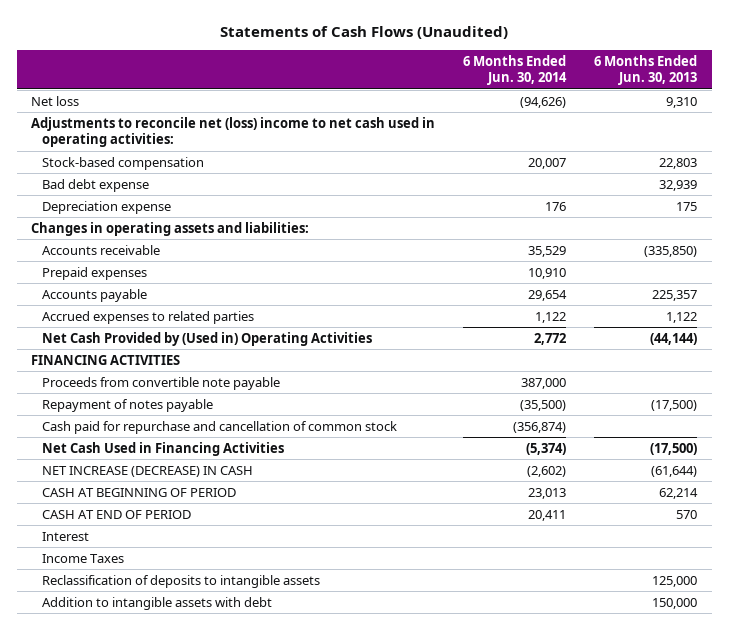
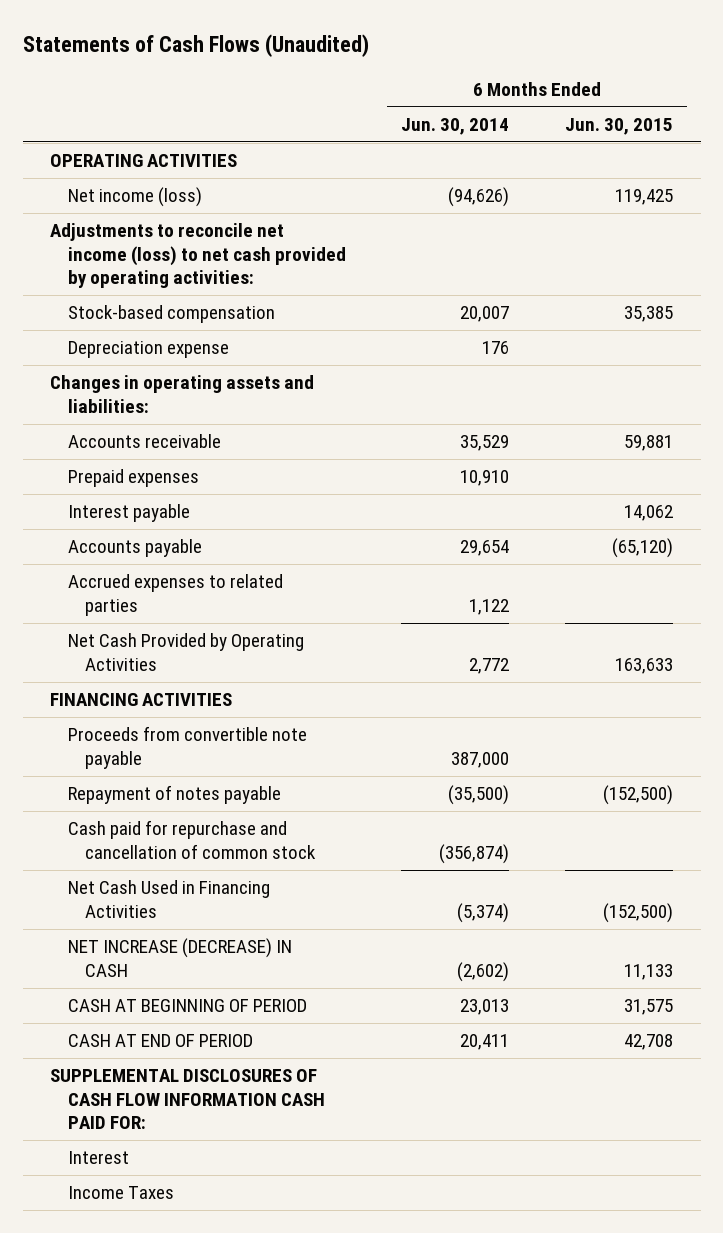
[594,54,698,86] 6 Months Ended Jun. 30, 2013 -> none
none -> [564,118,673,136] Jun. 30, 2015
none -> [50,154,238,168] OPERATING ACTIVITIES
[31,95,80,106] Net loss -> [67,187,202,208] Net income (loss)
[31,116,436,148] Adjustments to reconcile net (loss) income to net cash used in operating activities: -> [50,223,346,289] Adjustments to reconcile net income (loss) to net cash provided by operating activities:
[42,178,150,192] Bad debt expense -> none
none -> [67,504,190,523] Interest payable
[42,331,373,346] Net Cash Provided by (Used in) Operating Activities -> [67,633,304,671] Net Cash Provided by Operating Activities
none -> [50,1069,325,1130] SUPPLEMENTAL DISCLOSURES OF CASH FLOW INFORMATION CASH PAID FOR:
[42,574,321,588] Reclassification of deposits to intangible assets -> none
[42,596,273,610] Addition to intangible assets with debt -> none

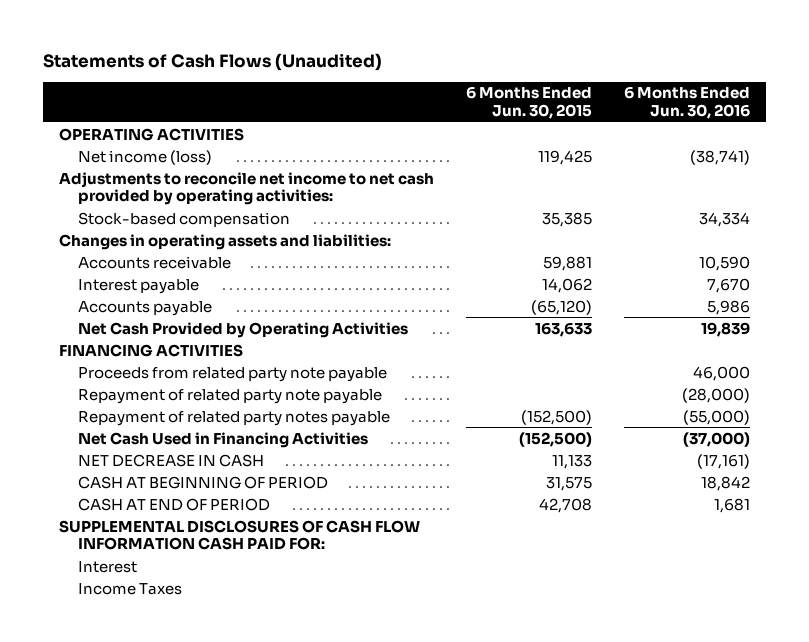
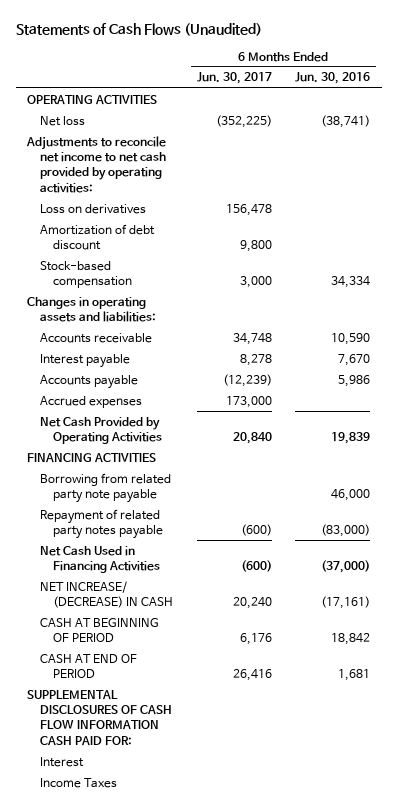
[466,86,593,120] 6 Months Ended Jun. 30, 2015 -> none
none -> [196,72,272,85] Jun. 30, 2017
[77,149,212,165] Net income (loss) -> [40,115,86,126] Net loss
none -> [40,203,147,214] Loss on derivatives
none -> [40,223,156,250] Amortization of debt discount
none -> [40,395,143,408] Accrued expenses
[77,388,382,404] Repayment of related party note payable -> none
[77,366,387,382] Proceeds from related party note payable -> [40,472,172,503] Borrowing from related party note payable
[682,409,750,425] (55,000) -> [320,523,370,537] (83,000)
[77,453,264,467] NET DECREASE IN CASH -> [40,580,174,608] NET INCREASE/ (DECREASE) IN CASH

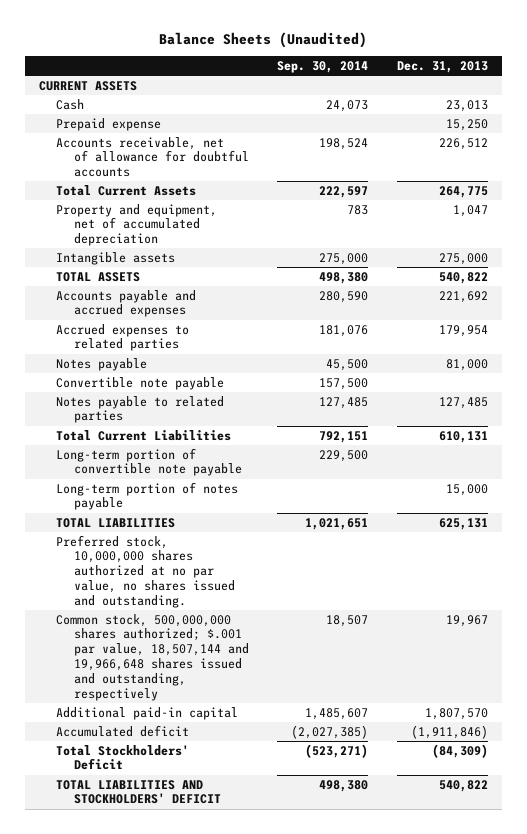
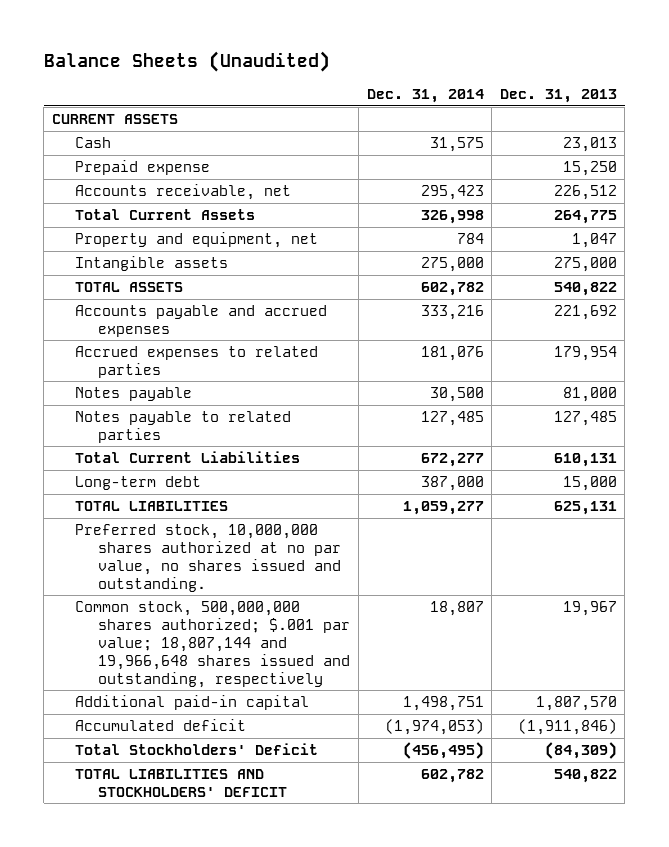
[277,61,369,74] Sep. 30, 2014 -> none
none -> [366,89,484,104] Dec. 31, 2014
[56,136,249,178] Accounts receivable, net of allowance for doubtful accounts -> [75,184,292,201] Accounts receivable, net
[56,203,218,247] Property and equipment, net of accumulated depreciation -> [75,232,319,249] Property and equipment, net
[56,376,225,390] Convertible note payable -> none
[56,447,242,477] Long-term portion of convertible note payable -> none
[56,481,239,511] Long-term portion of notes payable -> [75,476,202,491] Long-term debt
[56,613,249,701] Common stock, 500,000,000 shares authorized; $.001 par value, 18,507,144 and 19,966,648 shares issued and outstanding, respectively -> [75,601,351,688] Common stock, 500,000,000 shares authorized; $.001 par value; 18,807,144 and 19,966,648 shares issued and outstanding, respectively

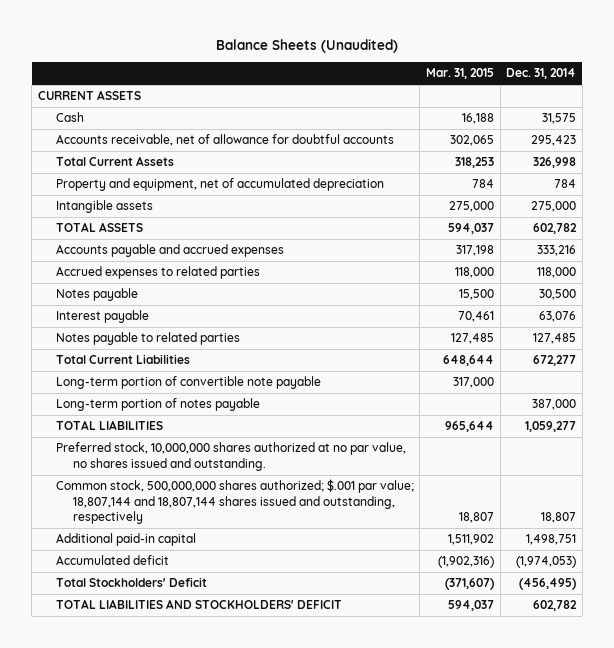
[499,89,617,104] Dec. 31, 2013 -> none
none -> [425,68,494,80] Mar. 31, 2015
[75,160,211,176] Prepaid expense -> none
[75,184,292,201] Accounts receivable, net -> [55,134,394,147] Accounts receivable, net of allowance for doubtful accounts
[75,232,319,249] Property and equipment, net -> [55,178,384,192] Property and equipment, net of accumulated depreciation
[420,346,484,362] 181,076 -> [537,267,577,279] 118,000
none -> [55,310,149,324] Interest payable
none -> [55,376,321,390] Long-term portion of convertible note payable
[75,476,202,491] Long-term debt -> [55,398,260,412] Long-term portion of notes payable
[75,601,351,688] Common stock, 500,000,000 shares authorized; $.001 par value; 18,807,144 and 19,966,648 shares issued and outstanding, respectively -> [55,479,414,524] Common stock, 500,000,000 shares authorized; $.001 par value; 18,807,144 and 18,807,144 shares issued and outstanding, respectively

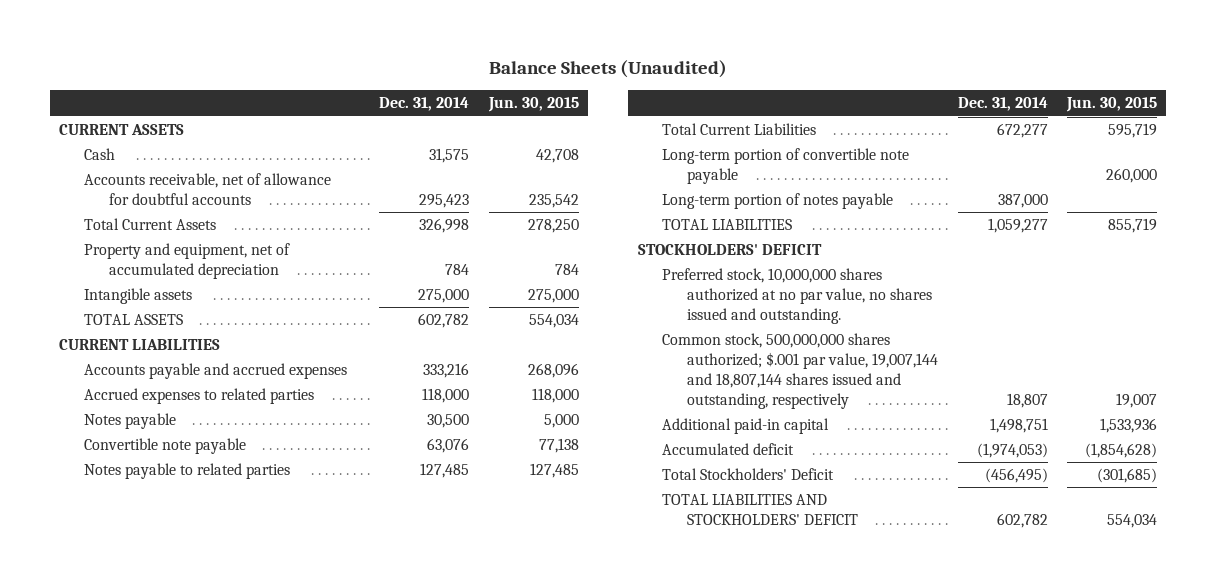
[425,68,494,80] Mar. 31, 2015 -> none
none -> [487,97,579,113] Jun. 30, 2015
none -> [59,338,221,350] CURRENT LIABILITIES
[55,310,149,324] Interest payable -> [84,437,247,454] Convertible note payable
none -> [637,243,822,255] STOCKHOLDERS' DEFICIT
[55,479,414,524] Common stock, 500,000,000 shares authorized; $.001 par value; 18,807,144 and 18,807,144 shares issued and outstanding, respectively -> [662,332,939,409] Common stock, 500,000,000 shares authorized; $.001 par value, 19,007,144 and 18,807,144 shares issued and outstanding, respectively

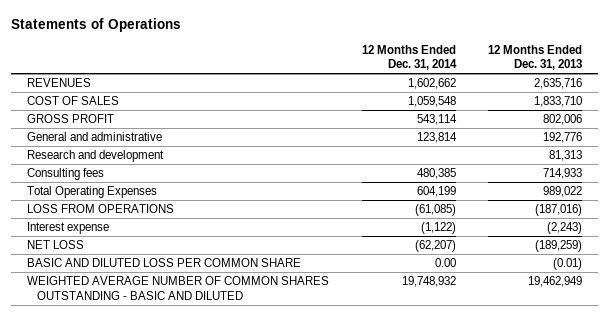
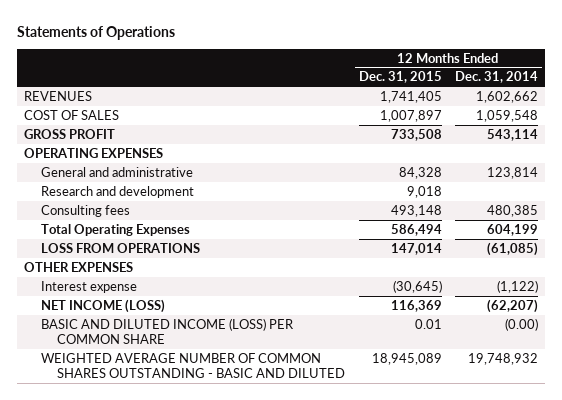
[488,44,583,71] 12 Months Ended Dec. 31, 2013 -> none
none -> [358,71,442,84] Dec. 31, 2015
none -> [24,147,164,158] OPERATING EXPENSES
none -> [24,261,134,272] OTHER EXPENSES
[27,240,85,250] NET LOSS -> [40,298,165,313] NET INCOME (LOSS)
[27,258,302,268] BASIC AND DILUTED LOSS PER COMMON SHARE -> [40,317,294,344] BASIC AND DILUTED INCOME (LOSS) PER COMMON SHARE
[434,258,456,268] 0.00 -> [505,317,539,331] (0.00)

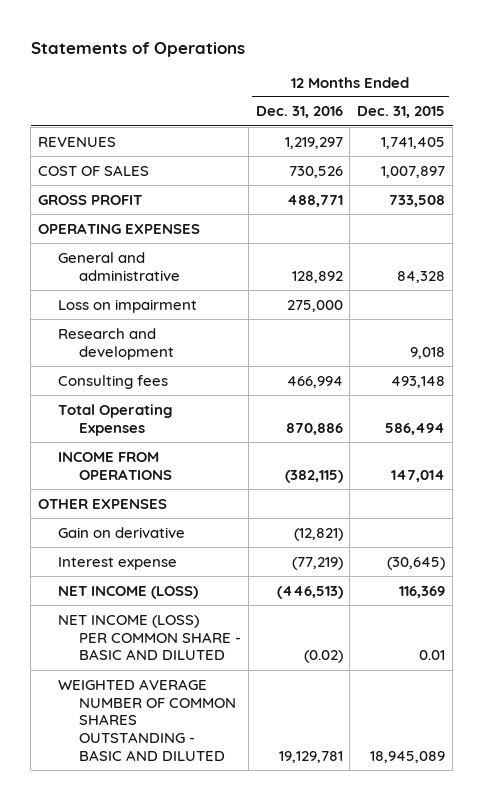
[455,71,539,84] Dec. 31, 2014 -> none
none -> [255,106,343,119] Dec. 31, 2016
none -> [58,298,198,313] Loss on impairment
[40,242,200,253] LOSS FROM OPERATIONS -> [58,451,172,480] INCOME FROM OPERATIONS
none -> [58,526,186,538] Gain on derivative
[40,317,294,344] BASIC AND DILUTED INCOME (LOSS) PER COMMON SHARE -> [58,614,241,661] NET INCOME (LOSS) PER COMMON SHARE - BASIC AND DILUTED

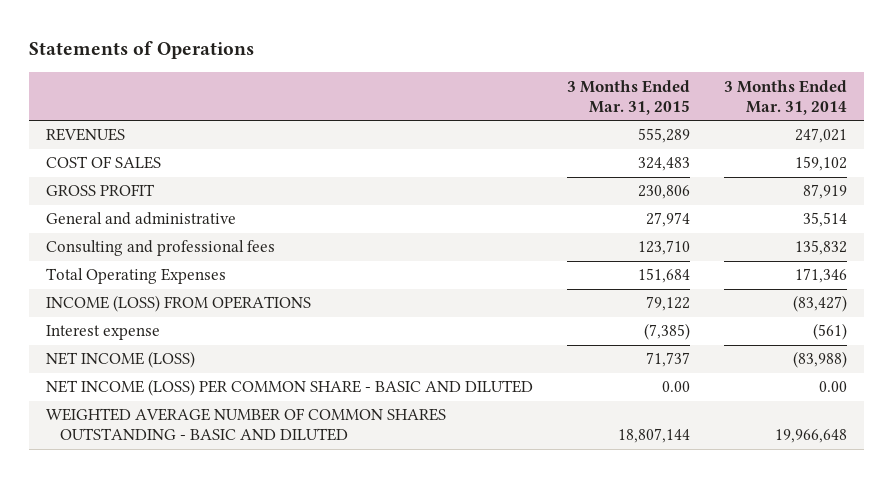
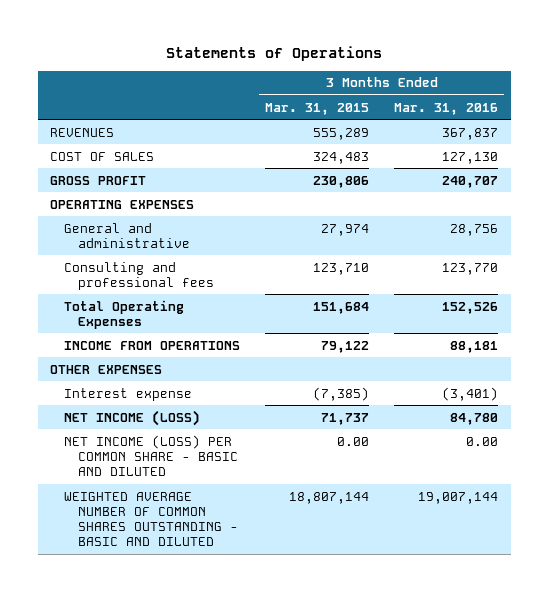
[724,79,848,115] 3 Months Ended Mar. 31, 2014 -> none
none -> [394,102,499,115] Mar. 31, 2016
none -> [50,199,195,209] OPERATING EXPENSES
[46,295,312,313] INCOME (LOSS) FROM OPERATIONS -> [64,340,241,350] INCOME FROM OPERATIONS
none -> [50,364,163,374] OTHER EXPENSES

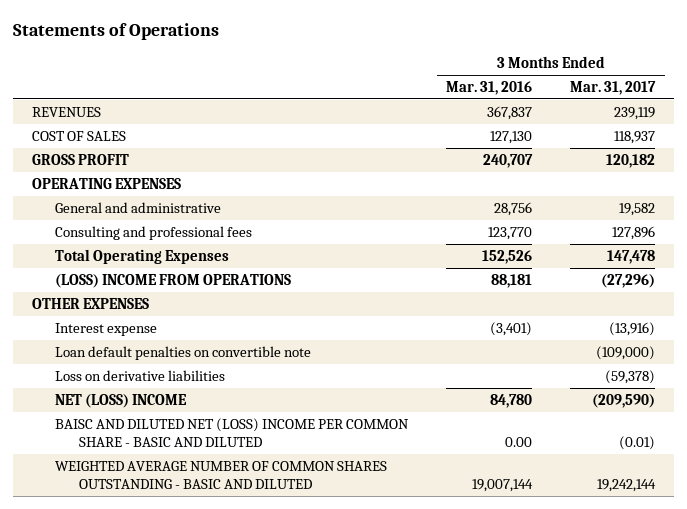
[265,102,370,115] Mar. 31, 2015 -> none
none -> [570,80,657,95] Mar. 31, 2017
[64,340,241,350] INCOME FROM OPERATIONS -> [55,273,292,288] (LOSS) INCOME FROM OPERATIONS
none -> [55,345,312,360] Loan default penalties on convertible note
none -> [55,369,226,381] Loss on derivative liabilities
[64,409,201,426] NET INCOME (LOSS) -> [55,393,188,408] NET (LOSS) INCOME
[64,434,239,477] NET INCOME (LOSS) PER COMMON SHARE - BASIC AND DILUTED -> [55,417,410,448] BAISC AND DILUTED NET (LOSS) INCOME PER COMMON SHARE - BASIC AND DILUTED

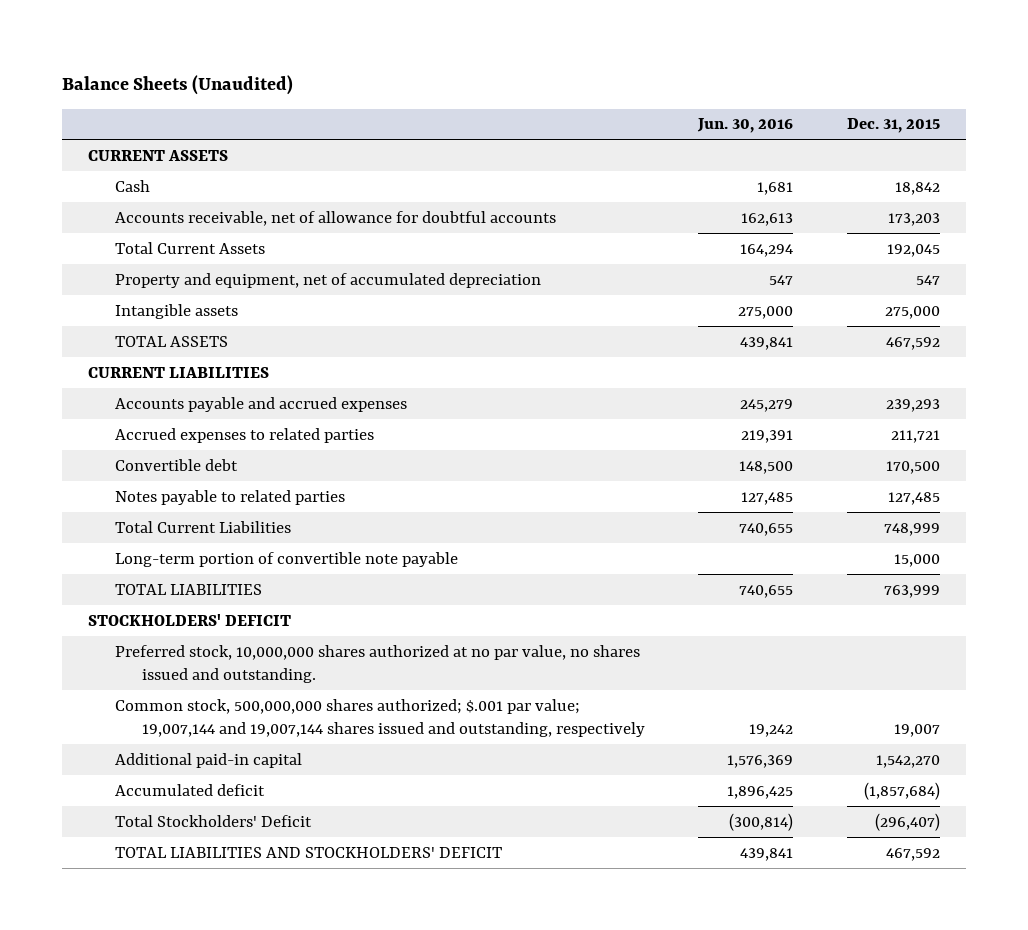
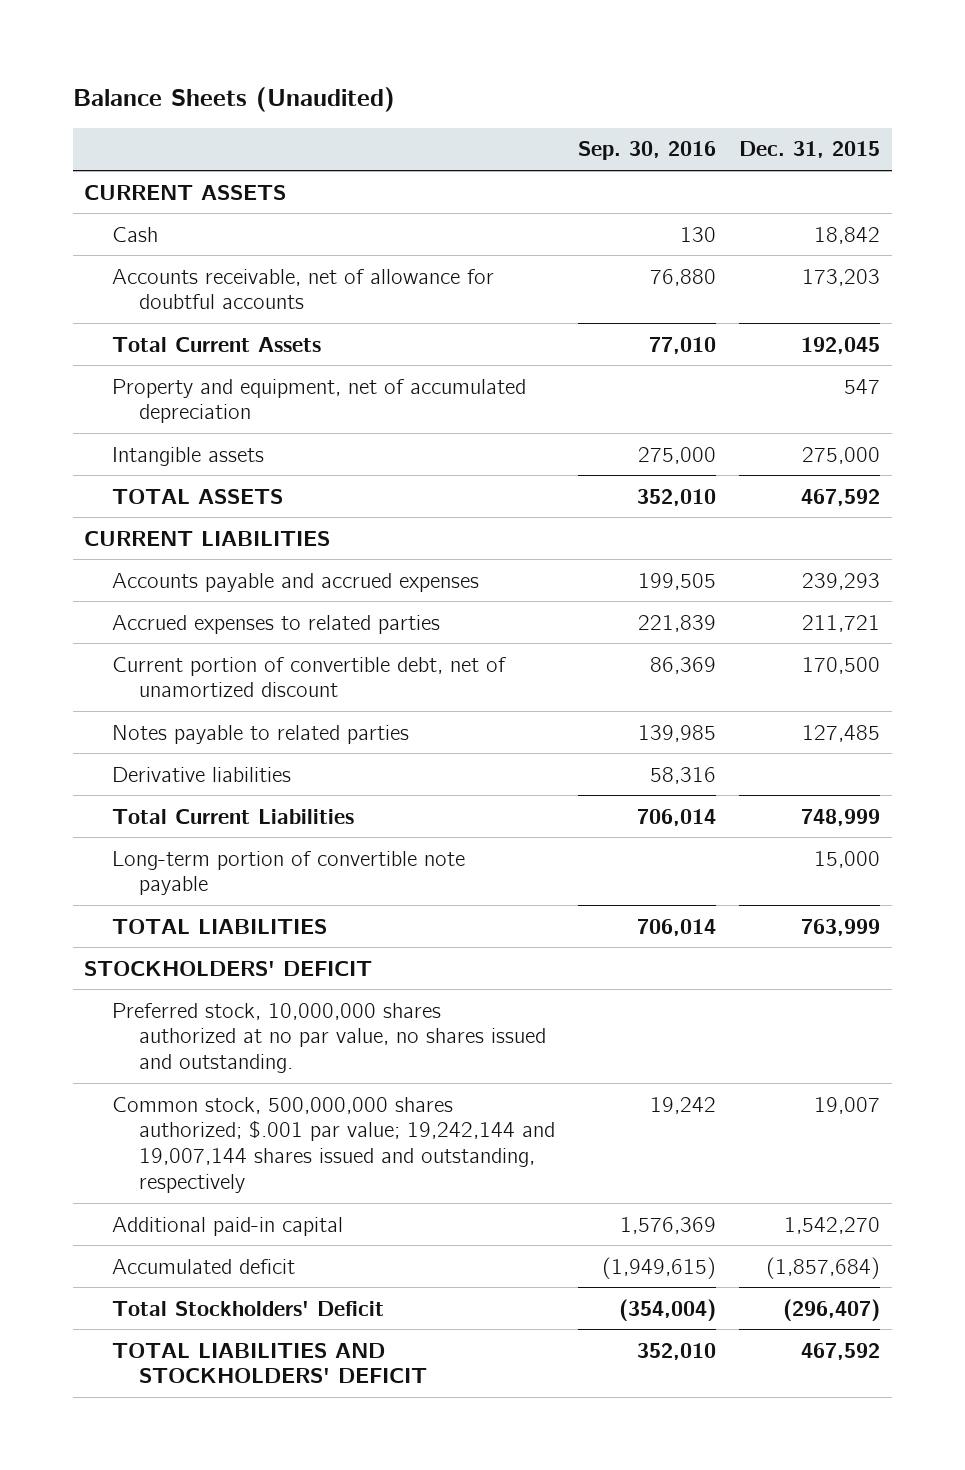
[697,118,794,134] Jun. 30, 2016 -> none
none -> [578,141,717,161] Sep. 30, 2016
[115,458,239,471] Convertible debt -> [111,656,506,698] Current portion of convertible debt, net of unamortized discount
none -> [111,766,291,782] Derivative liabilities
[115,698,646,737] Common stock, 500,000,000 shares authorized; $.001 par value; 19,007,144 and 19,007,144 shares issued and outstanding, respectively -> [111,1096,556,1193] Common stock, 500,000,000 shares authorized; $.001 par value; 19,242,144 and 19,007,144 shares issued and outstanding, respectively

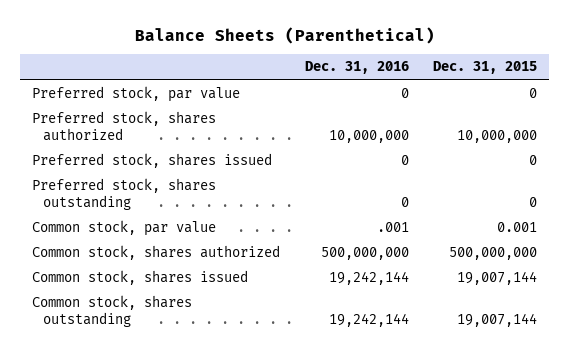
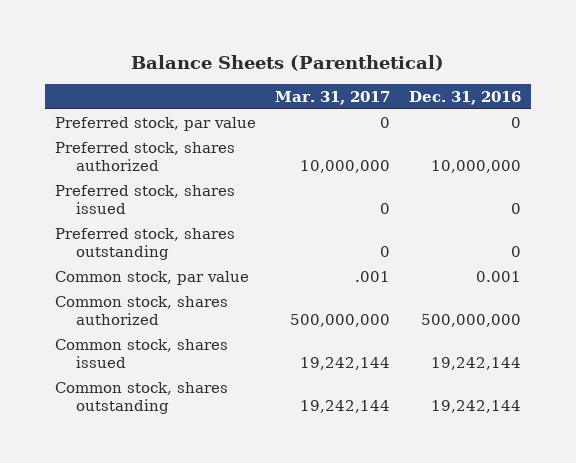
[433,61,538,75] Dec. 31, 2015 -> none
none -> [274,90,390,105] Mar. 31, 2017
[376,222,409,233] .001 -> [475,270,521,282] 0.001

